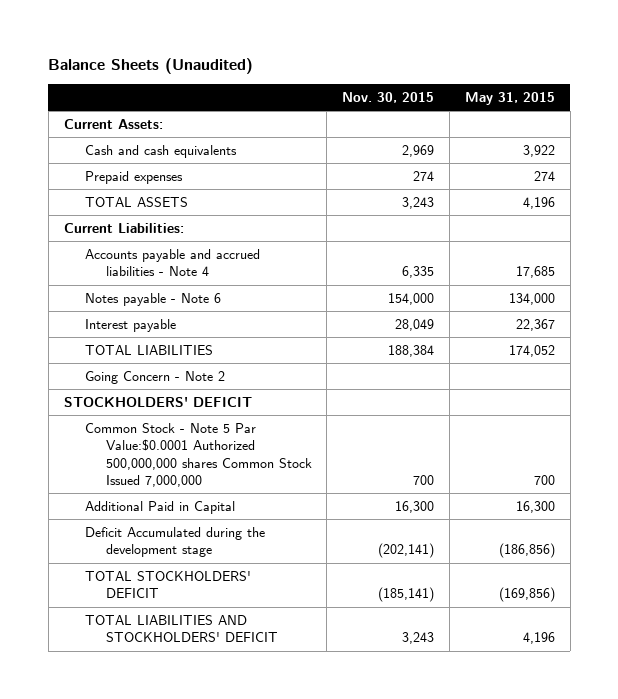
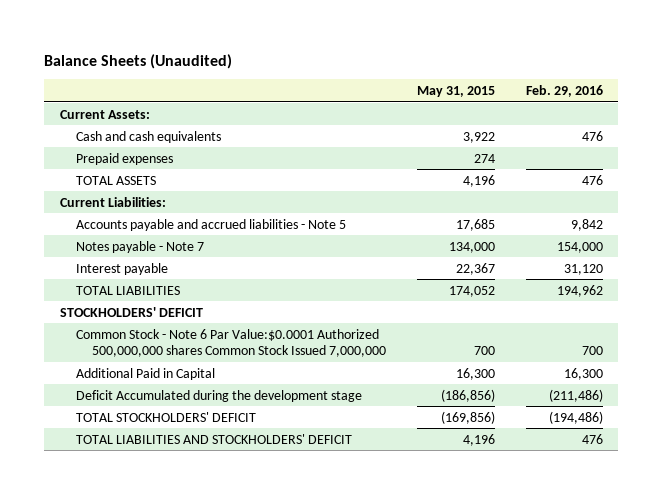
[342,92,435,104] Nov. 30, 2015 -> none
none -> [525,84,603,97] Feb. 29, 2016
[84,249,260,277] Accounts payable and accrued liabilities - Note 4 -> [75,218,346,231] Accounts payable and accrued liabilities - Note 5
[84,293,221,307] Notes payable - Note 6 -> [75,240,204,253] Notes payable - Note 7
[84,371,225,385] Going Concern - Note 2 -> none
[84,423,312,487] Common Stock - Note 5 Par Value:$0.0001 Authorized 500,000,000 shares Common Stock Issued 7,000,000 -> [75,328,386,358] Common Stock - Note 6 Par Value:$0.0001 Authorized 500,000,000 shares Common Stock Issued 7,000,000

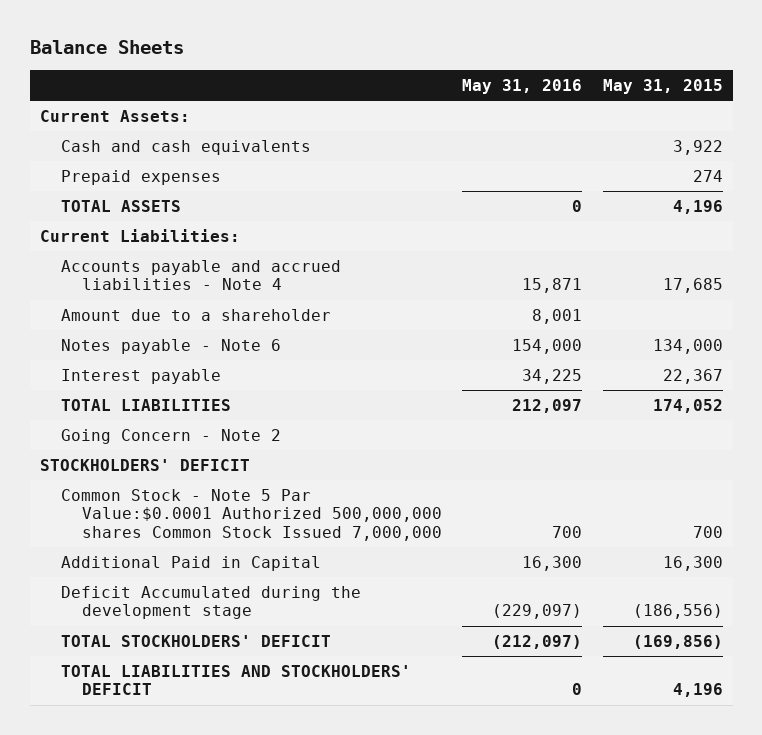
[44,53,233,69] Balance Sheets (Unaudited) -> [29,40,184,55] Balance Sheets
[525,84,603,97] Feb. 29, 2016 -> none
none -> [462,79,583,95] May 31, 2016
[75,218,346,231] Accounts payable and accrued liabilities - Note 5 -> [60,259,341,291] Accounts payable and accrued liabilities - Note 4
none -> [60,308,331,321] Amount due to a shareholder
[75,240,204,253] Notes payable - Note 7 -> [60,338,281,354] Notes payable - Note 6
none -> [60,428,281,444] Going Concern - Note 2
[75,328,386,358] Common Stock - Note 6 Par Value:$0.0001 Authorized 500,000,000 shares Common Stock Issued 7,000,000 -> [60,488,442,541] Common Stock - Note 5 Par Value:$0.0001 Authorized 500,000,000 shares Common Stock Issued 7,000,000
[440,388,495,402] (186,856) -> [632,604,723,620] (186,556)

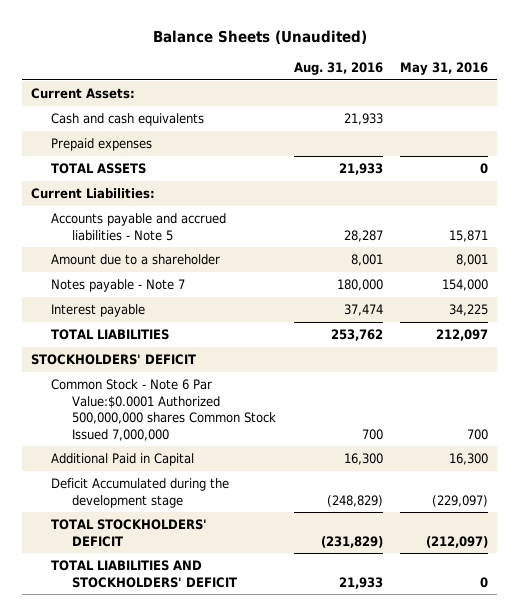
[29,40,184,55] Balance Sheets -> [152,30,367,45] Balance Sheets (Unaudited)
[602,79,723,95] May 31, 2015 -> none
none -> [293,62,383,76] Aug. 31, 2016
[60,259,341,291] Accounts payable and accrued liabilities - Note 4 -> [51,213,227,241] Accounts payable and accrued liabilities - Note 5
[60,338,281,354] Notes payable - Note 6 -> [51,279,186,293] Notes payable - Note 7
[60,428,281,444] Going Concern - Note 2 -> none
[60,488,442,541] Common Stock - Note 5 Par Value:$0.0001 Authorized 500,000,000 shares Common Stock Issued 7,000,000 -> [51,379,276,441] Common Stock - Note 6 Par Value:$0.0001 Authorized 500,000,000 shares Common Stock Issued 7,000,000

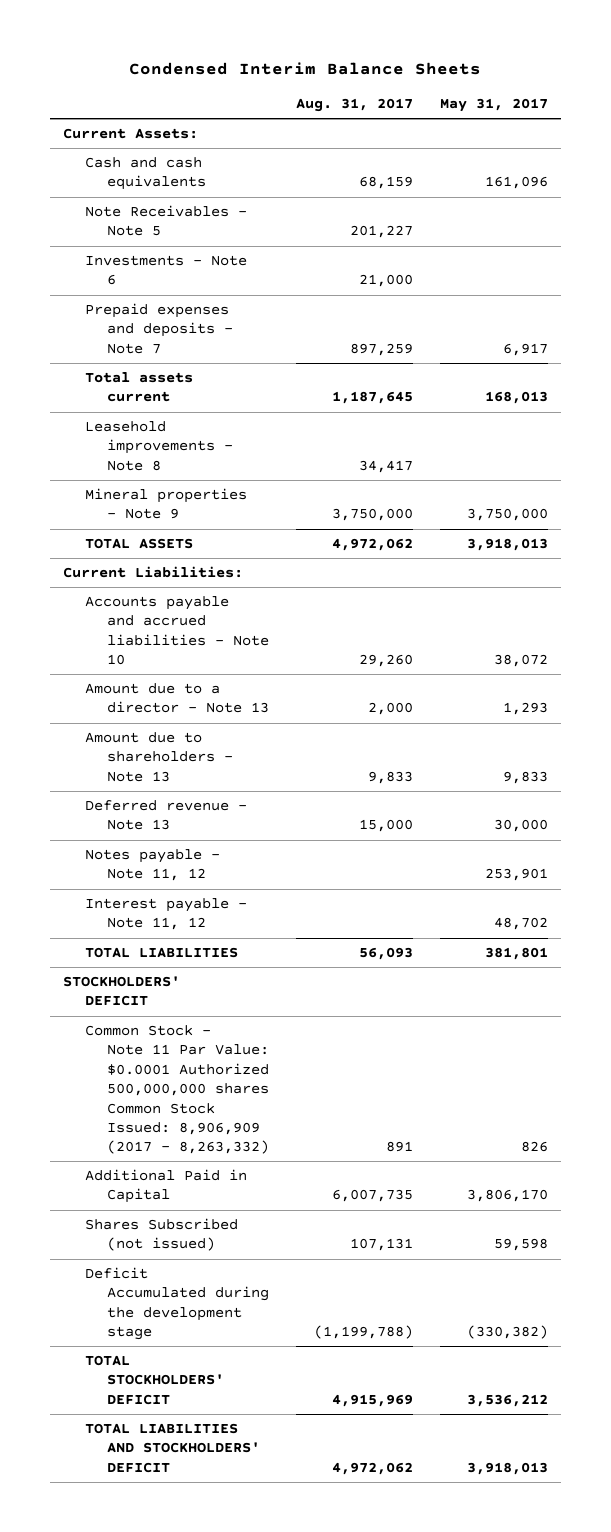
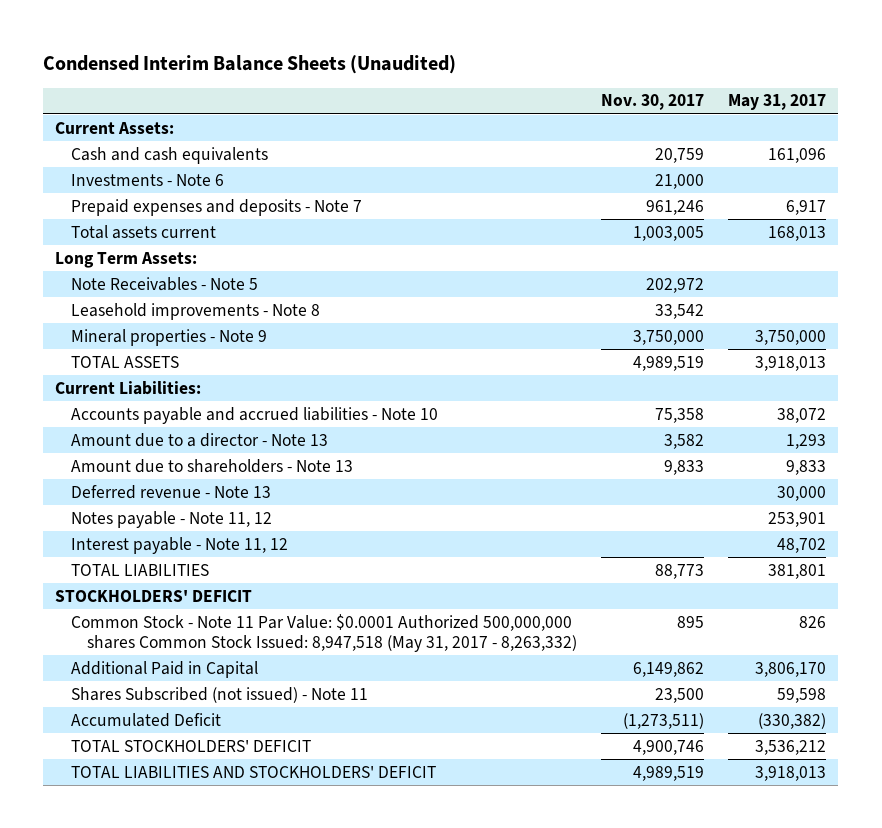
[129,61,482,75] Condensed Interim Balance Sheets -> [43,55,457,75] Condensed Interim Balance Sheets (Unaudited)
[295,98,413,113] Aug. 31, 2017 -> none
none -> [601,94,705,111] Nov. 30, 2017
none -> [55,251,198,268] Long Term Assets:
[85,205,248,237] Note Receivables - Note 5 -> [71,276,259,291] Note Receivables - Note 5
[85,1025,270,1155] Common Stock - Note 11 Par Value: $0.0001 Authorized 500,000,000 shares Common Stock Issued: 8,906,909 (2017 - 8,263,332) -> [71,613,578,652] Common Stock - Note 11 Par Value: $0.0001 Authorized 500,000,000 shares Common Stock Issued: 8,947,518 (May 31, 2017 - 8,263,332)
[85,1218,239,1252] Shares Subscribed (not issued) -> [71,686,369,703] Shares Subscribed (not issued) - Note 11
[85,1267,270,1341] Deficit Accumulated during the development stage -> [71,712,222,727] Accumulated Deficit

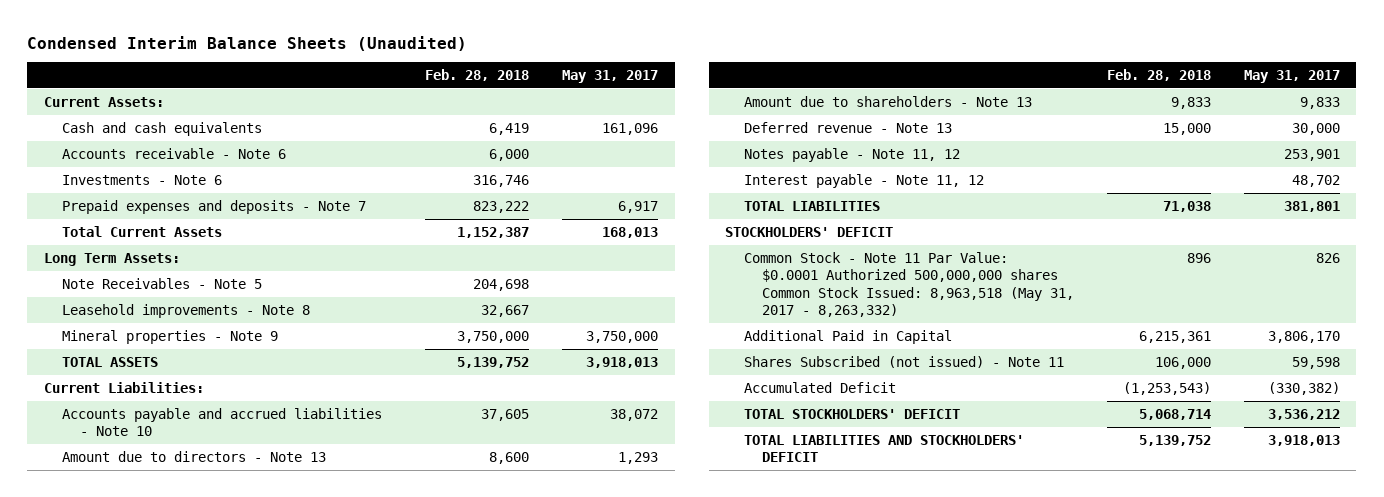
[601,94,705,111] Nov. 30, 2017 -> none
none -> [425,69,530,82] Feb. 28, 2018
none -> [62,147,287,159] Accounts receivable - Note 6
[71,224,217,239] Total assets current -> [62,225,223,237] Total Current Assets
[71,432,329,447] Amount due to a director - Note 13 -> [62,450,327,462] Amount due to directors - Note 13
[71,613,578,652] Common Stock - Note 11 Par Value: $0.0001 Authorized 500,000,000 shares Common Stock Issued: 8,947,518 (May 31, 2017 - 8,263,332) -> [743,251,1075,318] Common Stock - Note 11 Par Value: $0.0001 Authorized 500,000,000 shares Common Stock Issued: 8,963,518 (May 31, 2017 - 8,263,332)

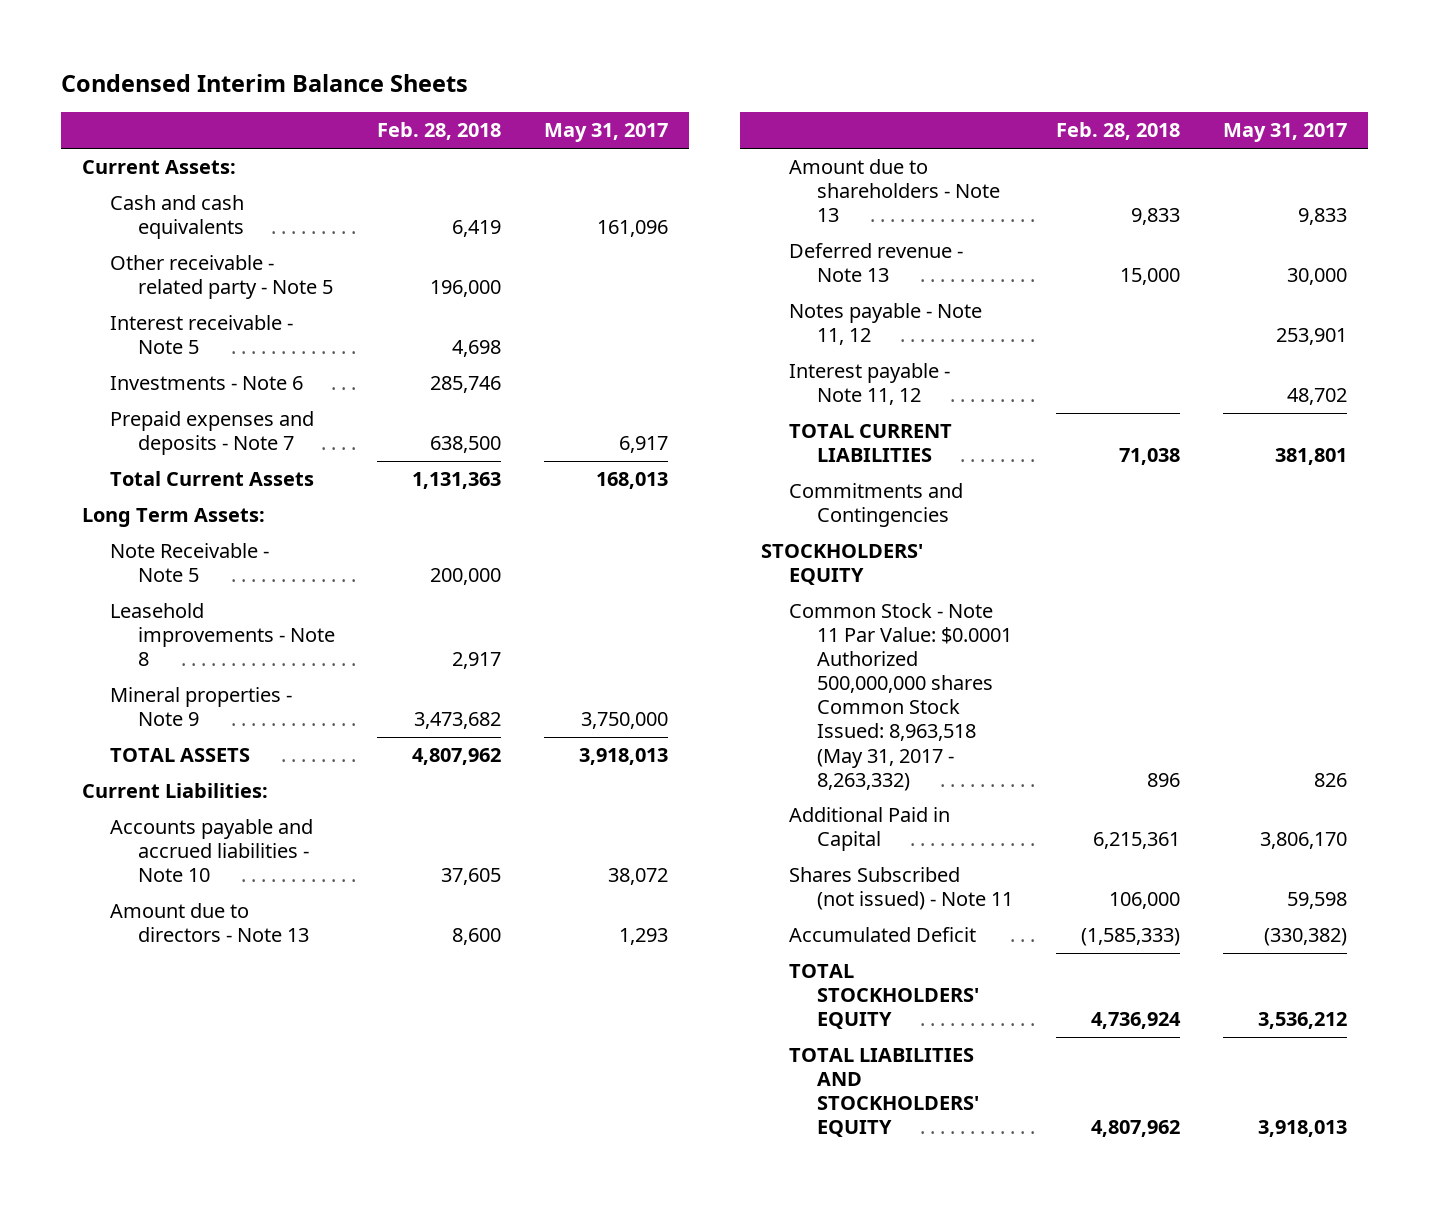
[27,35,468,51] Condensed Interim Balance Sheets (Unaudited) -> [60,73,468,92] Condensed Interim Balance Sheets
[62,147,287,159] Accounts receivable - Note 6 -> none
none -> [109,255,334,300] Other receivable - related party - Note 5
none -> [109,315,293,355] Interest receivable - Note 5
[473,174,530,187] 316,746 -> [430,376,502,394] 285,746
[473,200,530,213] 823,222 -> [430,436,502,454] 638,500
[457,226,530,238] 1,152,387 -> [412,472,502,490] 1,131,363
[62,277,263,289] Note Receivables - Note 5 -> [109,543,269,583] Note Receivable - Note 5
[473,278,530,291] 204,698 -> [430,568,502,586] 200,000
[481,304,530,317] 32,667 -> [452,652,502,670] 2,917
[457,330,530,343] 3,750,000 -> [414,712,502,730] 3,473,682
[457,356,530,368] 5,139,752 -> [412,748,502,766] 4,807,962
[743,200,880,211] TOTAL LIABILITIES -> [788,424,952,463] TOTAL CURRENT LIABILITIES
none -> [788,483,963,528] Commitments and Contingencies
[725,226,894,237] STOCKHOLDERS' DEFICIT -> [760,544,923,586] STOCKHOLDERS' EQUITY
[1122,381,1211,395] (1,253,543) -> [1081,928,1181,947] (1,585,333)
[743,408,960,419] TOTAL STOCKHOLDERS' DEFICIT -> [788,964,980,1030] TOTAL STOCKHOLDERS' EQUITY
[1138,408,1211,420] 5,068,714 -> [1091,1012,1182,1030] 4,736,924
[743,434,1024,463] TOTAL LIABILITIES AND STOCKHOLDERS' DEFICIT -> [788,1048,980,1138] TOTAL LIABILITIES AND STOCKHOLDERS' EQUITY
[1138,434,1211,446] 5,139,752 -> [1091,1120,1181,1138] 4,807,962

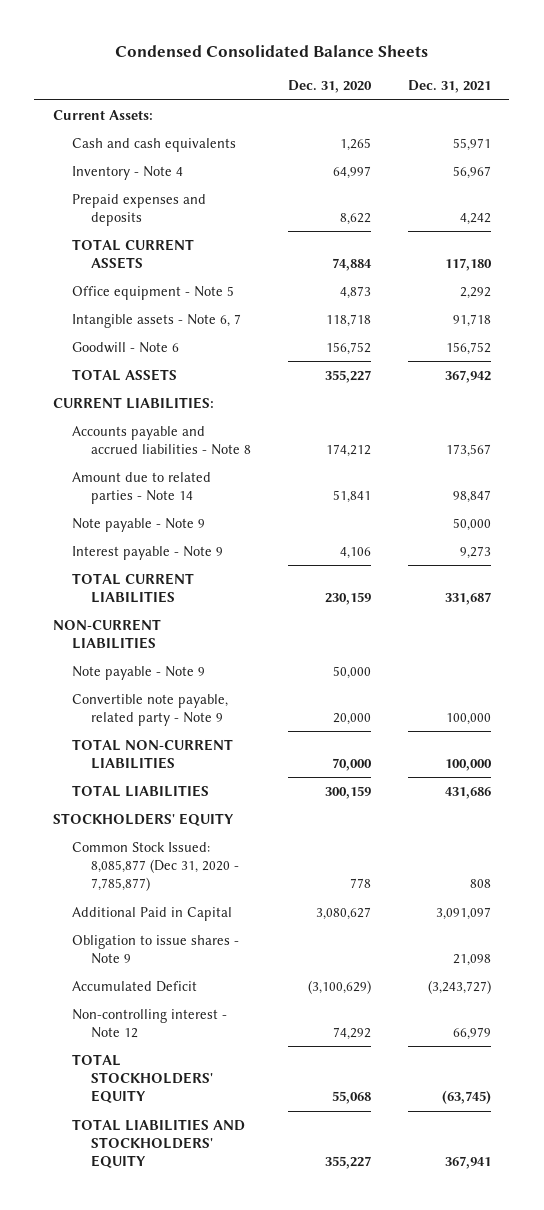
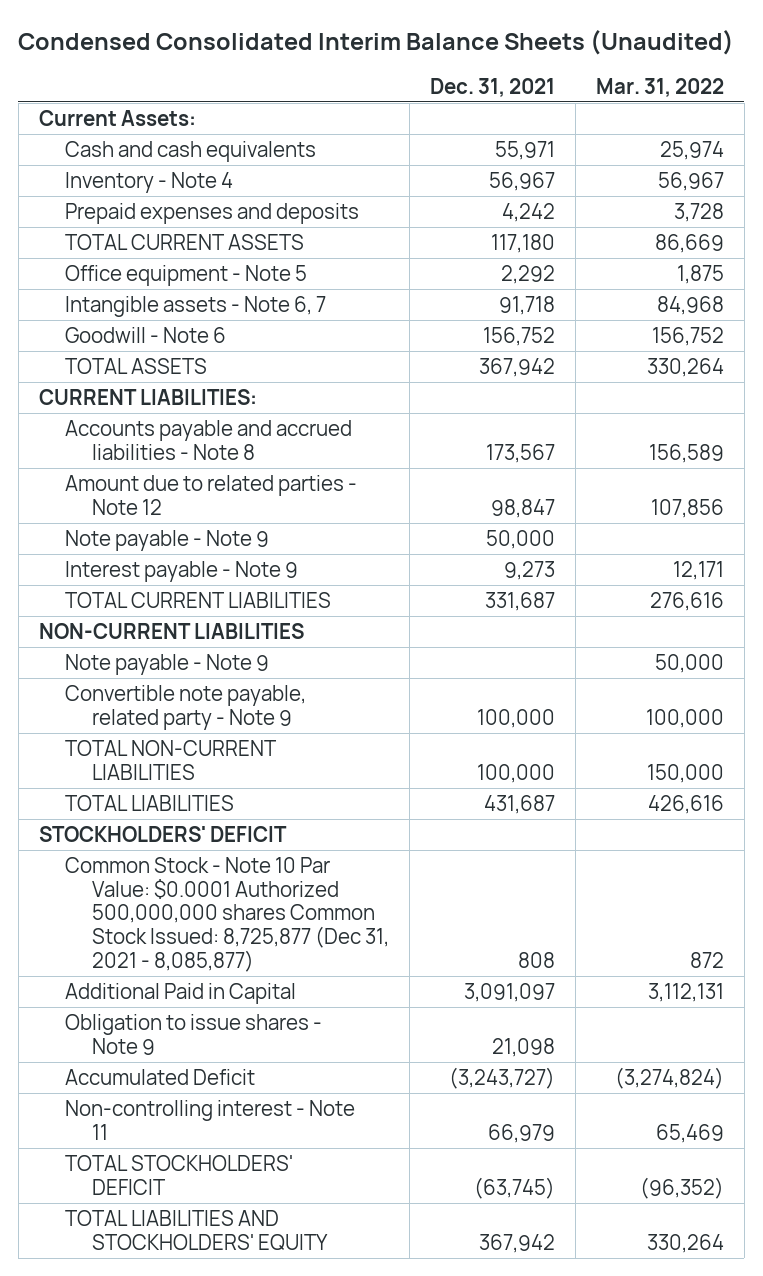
[114,44,428,57] Condensed Consolidated Balance Sheets -> [18,30,735,56] Condensed Consolidated Interim Balance Sheets (Unaudited)
[287,80,372,94] Dec. 31, 2020 -> none
none -> [595,77,724,97] Mar. 31, 2022
[71,471,211,505] Amount due to related parties - Note 14 -> [65,475,358,515] Amount due to related parties - Note 12
[444,786,491,799] 431,686 -> [483,795,555,815] 431,687
[52,812,234,826] STOCKHOLDERS' EQUITY -> [39,826,288,843] STOCKHOLDERS' DEFICIT
[71,841,239,892] Common Stock Issued: 8,085,877 (Dec 31, 2020 - 7,785,877) -> [65,857,389,972] Common Stock - Note 10 Par Value: $0.0001 Authorized 500,000,000 shares Common Stock Issued: 8,725,877 (Dec 31, 2021 - 8,085,877)
[71,1008,227,1039] Non-controlling interest - Note 12 -> [65,1100,356,1140] Non-controlling interest - Note 11
[71,1053,213,1104] TOTAL STOCKHOLDERS' EQUITY -> [65,1155,294,1195] TOTAL STOCKHOLDERS' DEFICIT
[444,1156,491,1170] 367,941 -> [478,1233,555,1253] 367,942

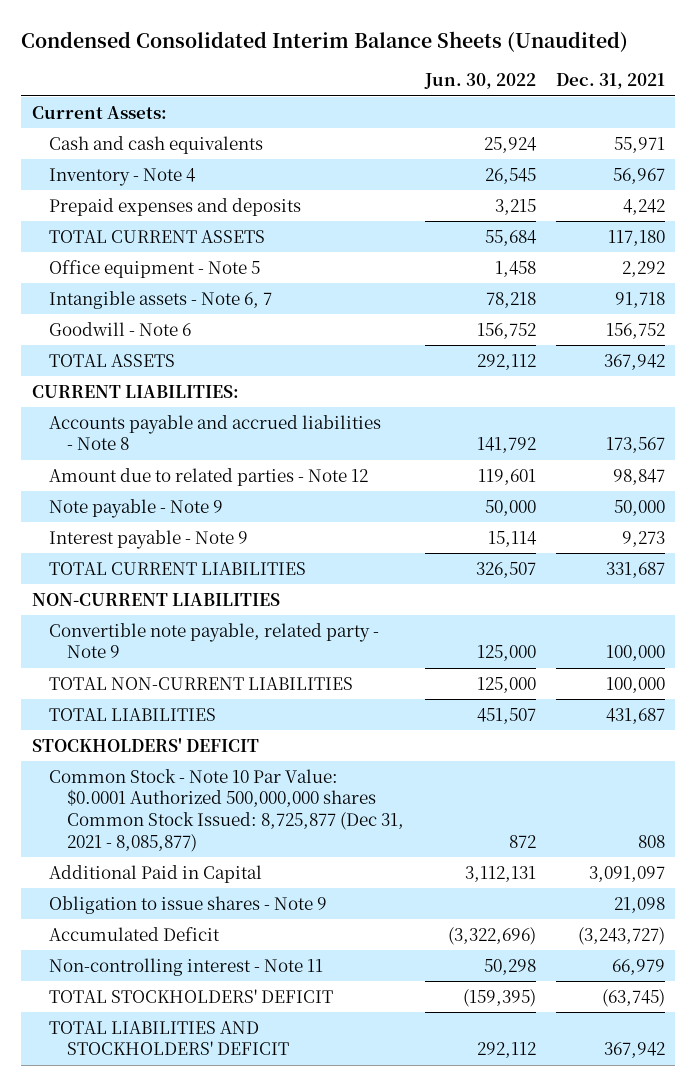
[595,77,724,97] Mar. 31, 2022 -> none
none -> [423,73,536,90] Jun. 30, 2022
[65,654,270,676] Note payable - Note 9 -> none
[65,1210,328,1250] TOTAL LIABILITIES AND STOCKHOLDERS' EQUITY -> [49,1020,290,1056] TOTAL LIABILITIES AND STOCKHOLDERS' DEFICIT

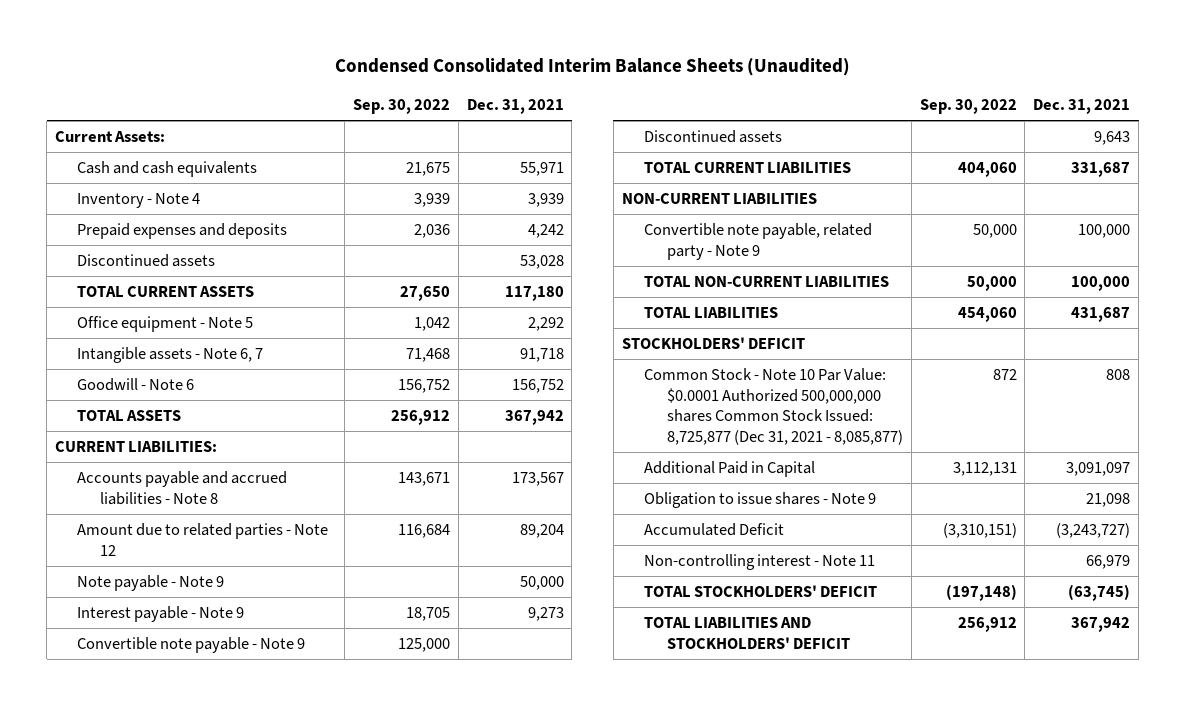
[423,73,536,90] Jun. 30, 2022 -> none
none -> [352,98,450,114] Sep. 30, 2022
[613,167,666,184] 56,967 -> [527,193,564,208] 3,939
none -> [77,254,216,268] Discontinued assets
[613,468,666,485] 98,847 -> [519,524,564,539] 89,204
none -> [77,637,306,654] Convertible note payable - Note 9
none -> [644,130,783,144] Discontinued assets

